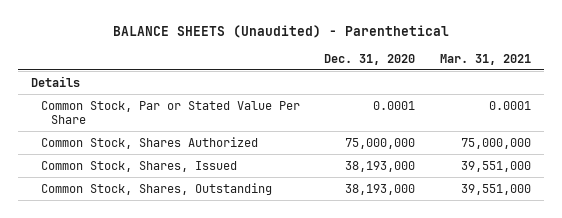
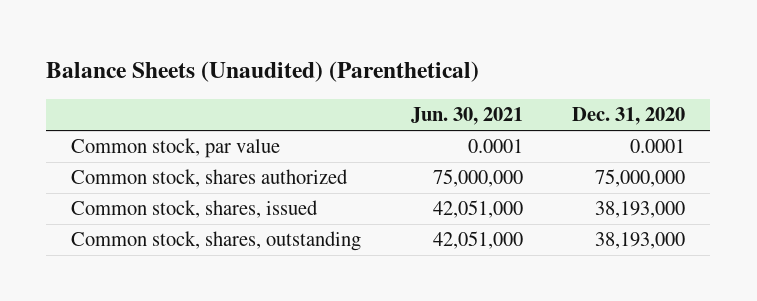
[112,24,449,38] BALANCE SHEETS (Unaudited) - Parenthetical -> [46,61,480,83] Balance Sheets (Unaudited) (Parenthetical)
[440,53,532,65] Mar. 31, 2021 -> none
none -> [410,107,523,126] Jun. 30, 2021
[30,75,80,87] Details -> none
[40,100,300,125] Common Stock, Par or Stated Value Per Share -> [71,138,281,159] Common stock, par value
[40,136,258,149] Common Stock, Shares Authorized -> [71,169,349,188] Common stock, shares authorized
[40,160,237,172] Common Stock, Shares, Issued -> [71,200,319,219] Common stock, shares, issued
[40,182,272,195] Common Stock, Shares, Outstanding -> [71,231,362,252] Common stock, shares, outstanding

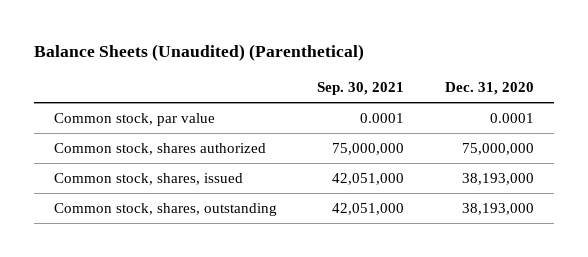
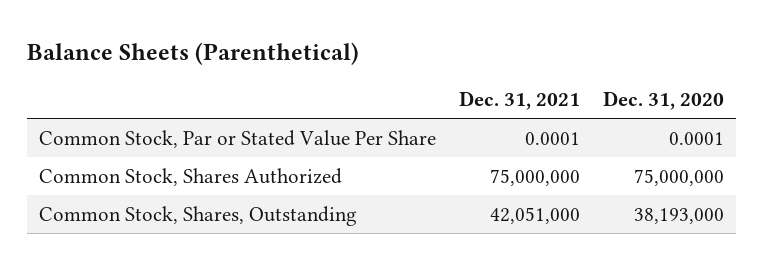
[33,44,364,62] Balance Sheets (Unaudited) (Parenthetical) -> [27,41,360,65] Balance Sheets (Parenthetical)
[317,82,405,96] Sep. 30, 2021 -> none
none -> [458,91,580,111] Dec. 31, 2021
[53,172,243,185] Common stock, shares, issued -> none
[53,112,215,126] Common stock, par value -> [38,129,436,148] Common Stock, Par or Stated Value Per Share
[53,142,266,155] Common stock, shares authorized -> [38,167,342,186] Common Stock, Shares Authorized
[53,202,277,216] Common stock, shares, outstanding -> [38,205,357,226] Common Stock, Shares, Outstanding

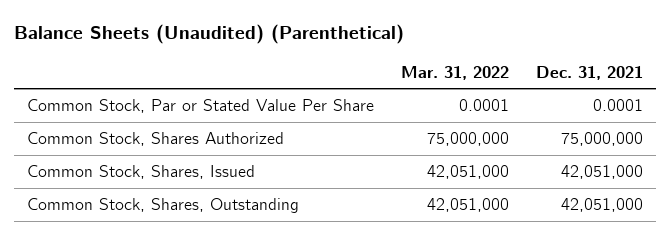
[27,41,360,65] Balance Sheets (Parenthetical) -> [13,24,404,45] Balance Sheets (Unaudited) (Parenthetical)
[603,91,725,111] Dec. 31, 2020 -> none
none -> [401,65,510,80] Mar. 31, 2022
none -> [27,164,256,179] Common Stock, Shares, Issued

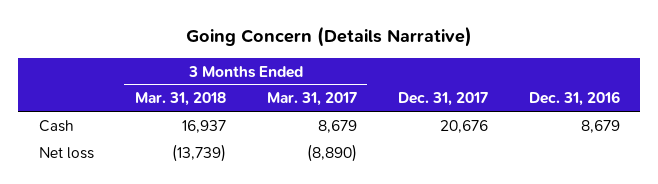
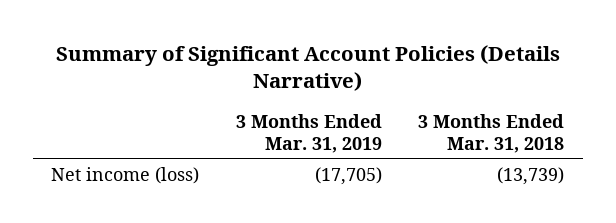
[186,26,473,48] Going Concern (Details Narrative) -> [55,44,560,92] Summary of Significant Account Policies (Details Narrative)
[266,92,357,107] Mar. 31, 2017 -> none
[397,92,488,107] Dec. 31, 2017 -> none
[528,91,620,107] Dec. 31, 2016 -> none
none -> [235,113,382,153] 3 Months Ended Mar. 31, 2019
[38,119,74,132] Cash -> none
[38,146,94,159] Net loss -> [51,167,200,185] Net income (loss)

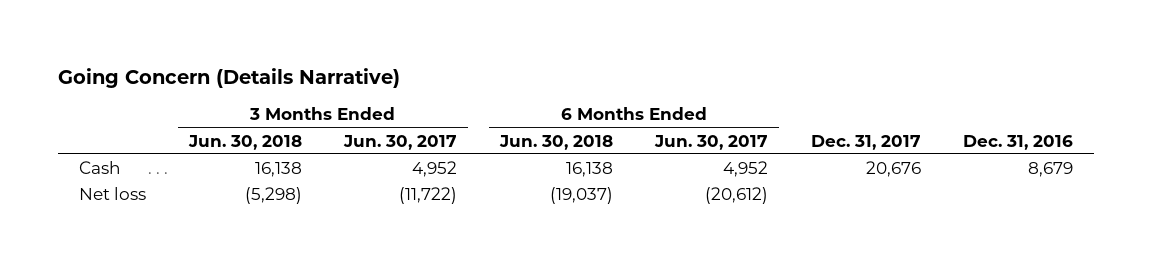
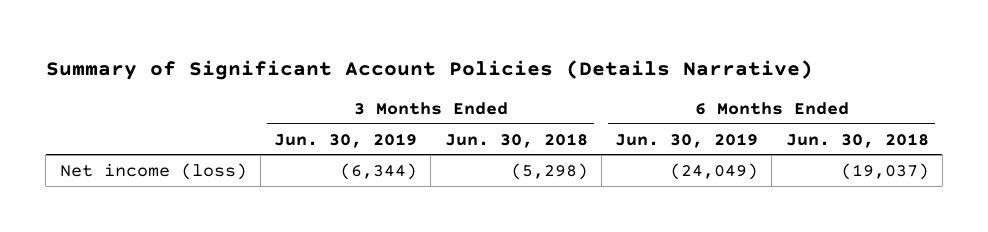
[58,68,401,89] Going Concern (Details Narrative) -> [45,59,813,80] Summary of Significant Account Policies (Details Narrative)
[343,134,458,150] Jun. 30, 2017 -> none
[654,134,769,150] Jun. 30, 2017 -> none
[810,134,921,150] Dec. 31, 2017 -> none
[963,134,1074,150] Dec. 31, 2016 -> none
none -> [274,132,418,148] Jun. 30, 2019
none -> [615,132,759,148] Jun. 30, 2019
[79,161,122,175] Cash -> none
[79,187,147,201] Net loss -> [59,162,247,180] Net income (loss)

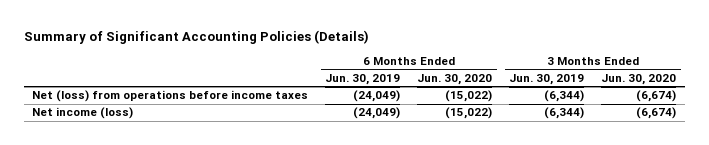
[45,59,813,80] Summary of Significant Account Policies (Details Narrative) -> [23,30,369,45] Summary of Significant Accounting Policies (Details)
[444,132,588,148] Jun. 30, 2018 -> none
[785,132,929,148] Jun. 30, 2018 -> none
none -> [417,73,493,85] Jun. 30, 2020
none -> [601,73,677,85] Jun. 30, 2020
none -> [32,90,309,103] Net (loss) from operations before income taxes

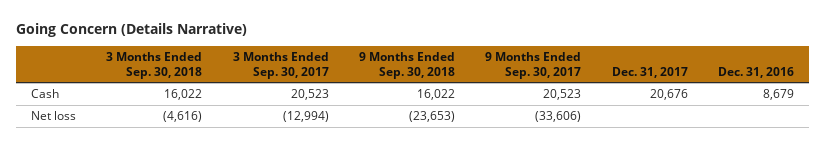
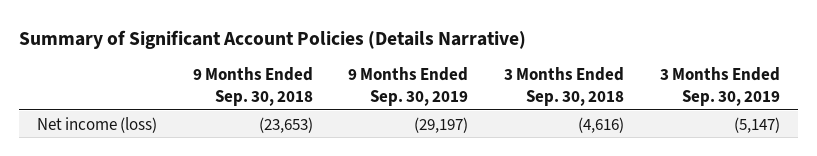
[15,23,247,38] Going Concern (Details Narrative) -> [18,29,526,49] Summary of Significant Account Policies (Details Narrative)
[232,51,329,79] 3 Months Ended Sep. 30, 2017 -> none
[485,51,582,79] 9 Months Ended Sep. 30, 2017 -> none
[611,66,688,78] Dec. 31, 2017 -> none
[717,66,794,78] Dec. 31, 2016 -> none
none -> [348,67,469,107] 9 Months Ended Sep. 30, 2019
none -> [660,67,781,107] 3 Months Ended Sep. 30, 2019
[31,89,60,99] Cash -> none
[31,111,77,121] Net loss -> [36,116,157,133] Net income (loss)

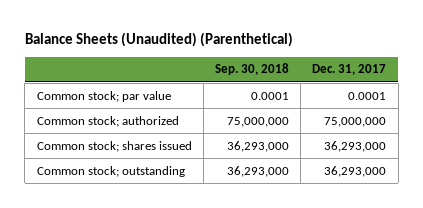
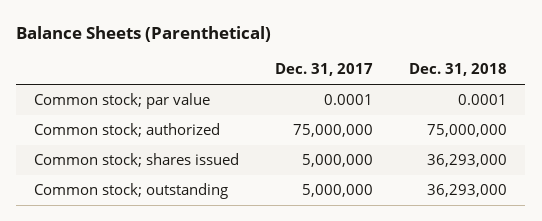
[24,32,293,48] Balance Sheets (Unaudited) (Parenthetical) -> [16,26,272,43] Balance Sheets (Parenthetical)
[214,63,289,76] Sep. 30, 2018 -> none
none -> [409,63,508,77] Dec. 31, 2018
[324,140,387,152] 36,293,000 -> [302,154,374,168] 5,000,000
[324,165,387,177] 36,293,000 -> [302,184,374,198] 5,000,000

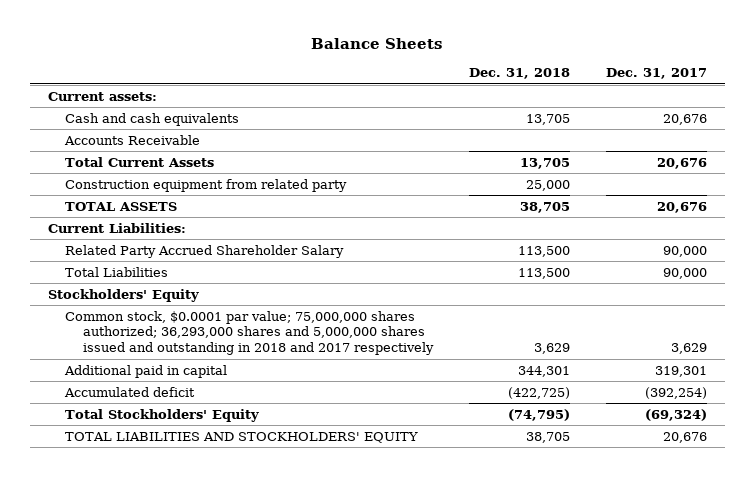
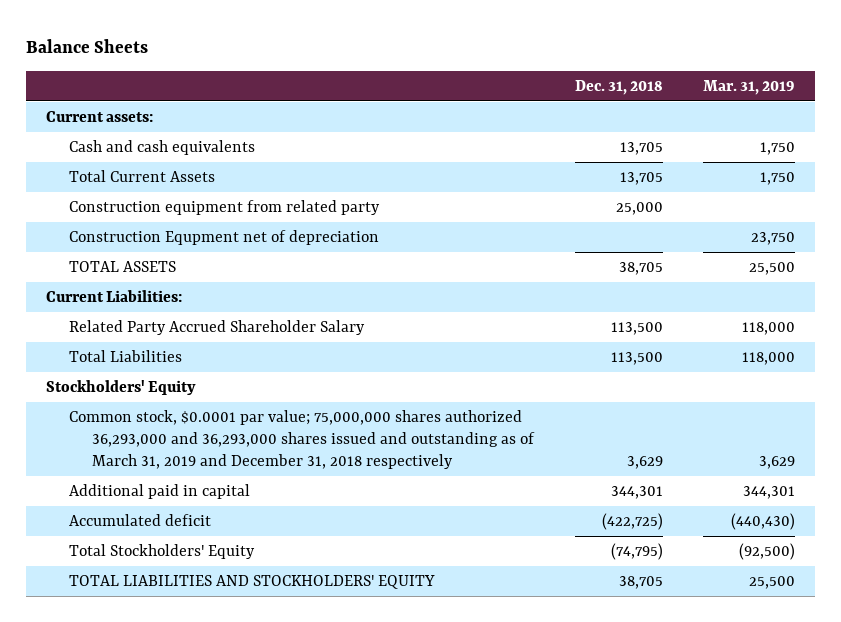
[606,68,708,80] Dec. 31, 2017 -> none
none -> [703,79,796,95] Mar. 31, 2019
[64,134,201,145] Accounts Receivable -> none
none -> [69,230,380,246] Construction Equpment net of depreciation
[65,310,434,356] Common stock, $0.0001 par value; 75,000,000 shares authorized; 36,293,000 shares and 5,000,000 shares issued and outstanding in 2018 and 2017 respectively -> [69,410,536,469] Common stock, $0.0001 par value; 75,000,000 shares authorized 36,293,000 and 36,293,000 shares issued and outstanding as of March 31, 2019 and December 31, 2018 respectively

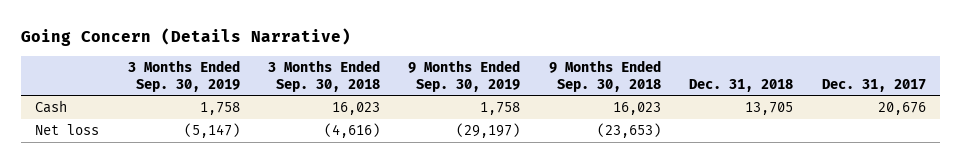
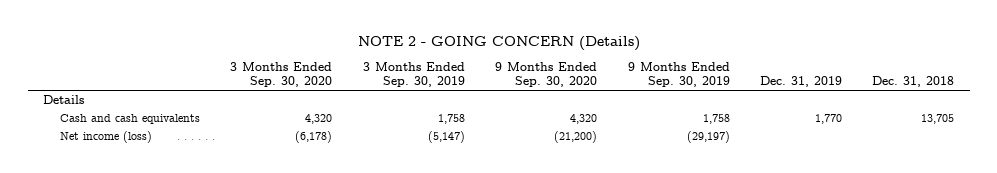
[21,28,352,47] Going Concern (Details Narrative) -> [357,35,640,51] NOTE 2 - GOING CONCERN (Details)
[268,60,381,92] 3 Months Ended Sep. 30, 2018 -> none
[548,60,661,92] 9 Months Ended Sep. 30, 2018 -> none
[821,78,926,92] Dec. 31, 2017 -> none
none -> [230,61,333,88] 3 Months Ended Sep. 30, 2020
none -> [495,61,598,88] 9 Months Ended Sep. 30, 2020
none -> [759,76,842,88] Dec. 31, 2019
none -> [42,95,84,105] Details
[35,100,68,114] Cash -> [60,114,201,125] Cash and cash equivalents
[35,124,100,136] Net loss -> [60,131,153,144] Net income (loss)

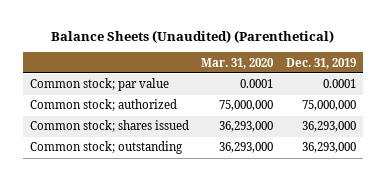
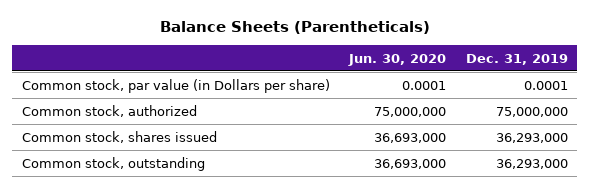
[50,29,334,43] Balance Sheets (Unaudited) (Parenthetical) -> [159,21,430,35] Balance Sheets (Parentheticals)
[201,57,275,69] Mar. 31, 2020 -> none
none -> [348,53,447,66] Jun. 30, 2020
[29,78,169,92] Common stock; par value -> [21,78,330,93] Common stock, par value (in Dollars per share)
[29,99,177,112] Common stock; authorized -> [21,104,197,117] Common stock, authorized
[29,120,189,133] Common stock; shares issued -> [21,130,217,143] Common stock, shares issued
[29,141,183,155] Common stock; outstanding -> [21,156,205,171] Common stock, outstanding

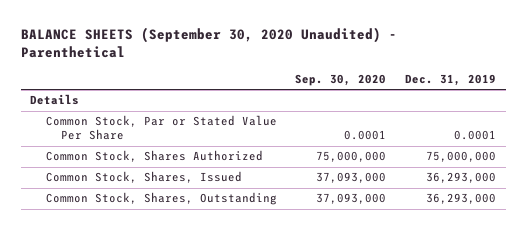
[159,21,430,35] Balance Sheets (Parentheticals) -> [20,26,397,58] BALANCE SHEETS (September 30, 2020 Unaudited) - Parenthetical
[348,53,447,66] Jun. 30, 2020 -> none
none -> [295,73,387,86] Sep. 30, 2020
none -> [30,94,80,106] Details
[21,78,330,93] Common stock, par value (in Dollars per share) -> [45,115,277,141] Common Stock, Par or Stated Value Per Share
[21,104,197,117] Common stock, authorized -> [45,150,263,163] Common Stock, Shares Authorized
[21,130,217,143] Common stock, shares issued -> [45,171,242,184] Common Stock, Shares, Issued
[21,156,205,171] Common stock, outstanding -> [45,192,277,206] Common Stock, Shares, Outstanding

